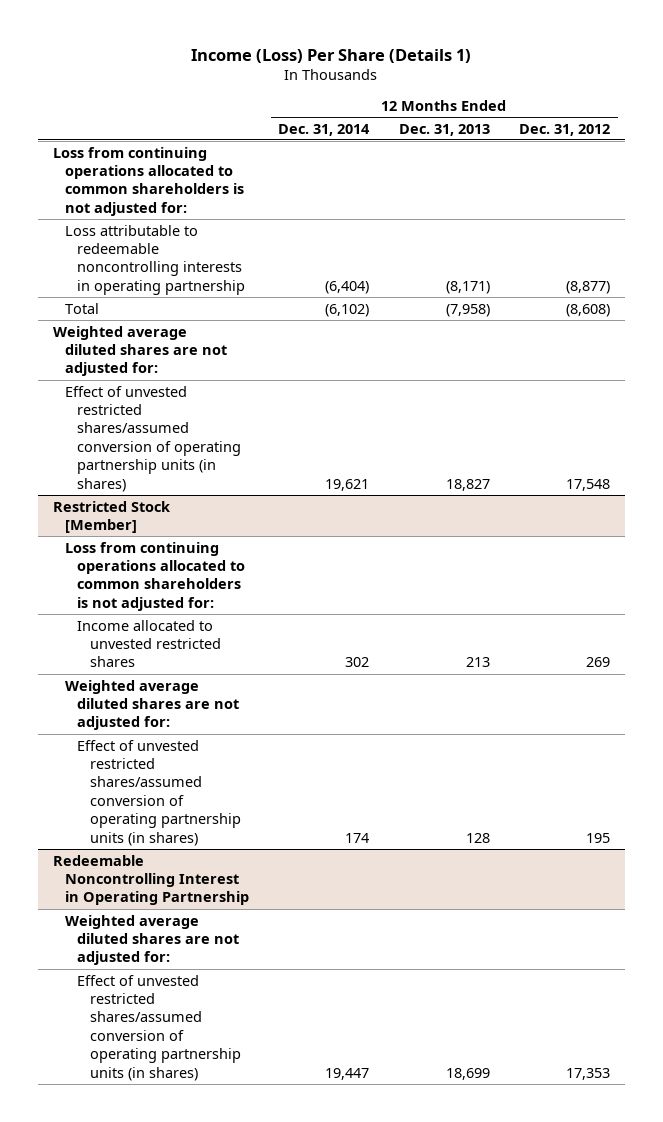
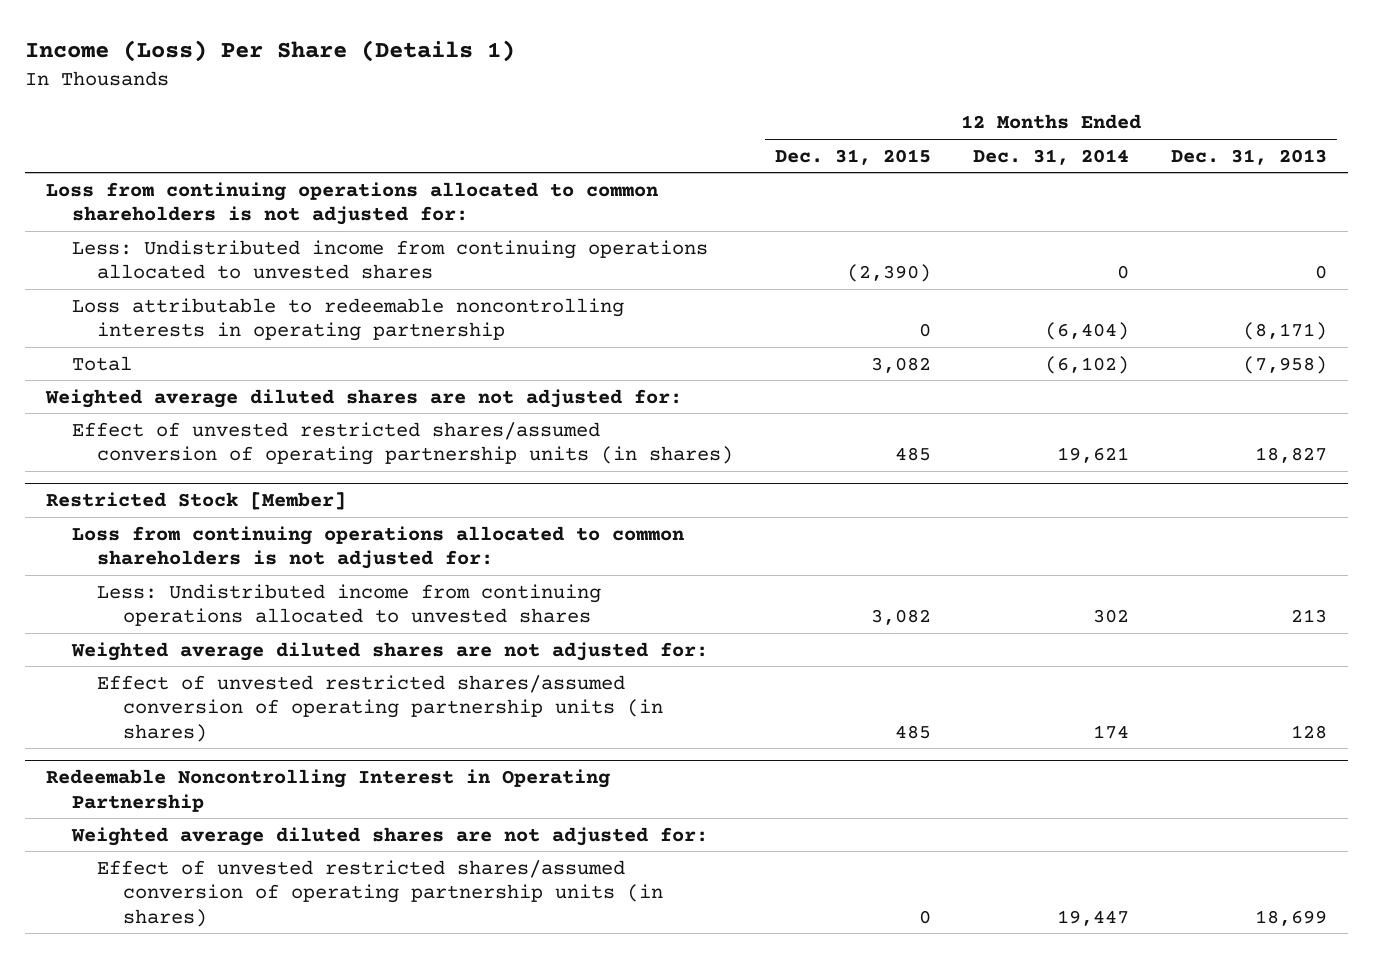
[519,123,611,136] Dec. 31, 2012 -> none
none -> [775,148,932,165] Dec. 31, 2015
none -> [71,239,708,280] Less: Undistributed income from continuing operations allocated to unvested shares
[77,619,221,668] Income allocated to unvested restricted shares -> [97,583,602,627] Less: Undistributed income from continuing operations allocated to unvested shares

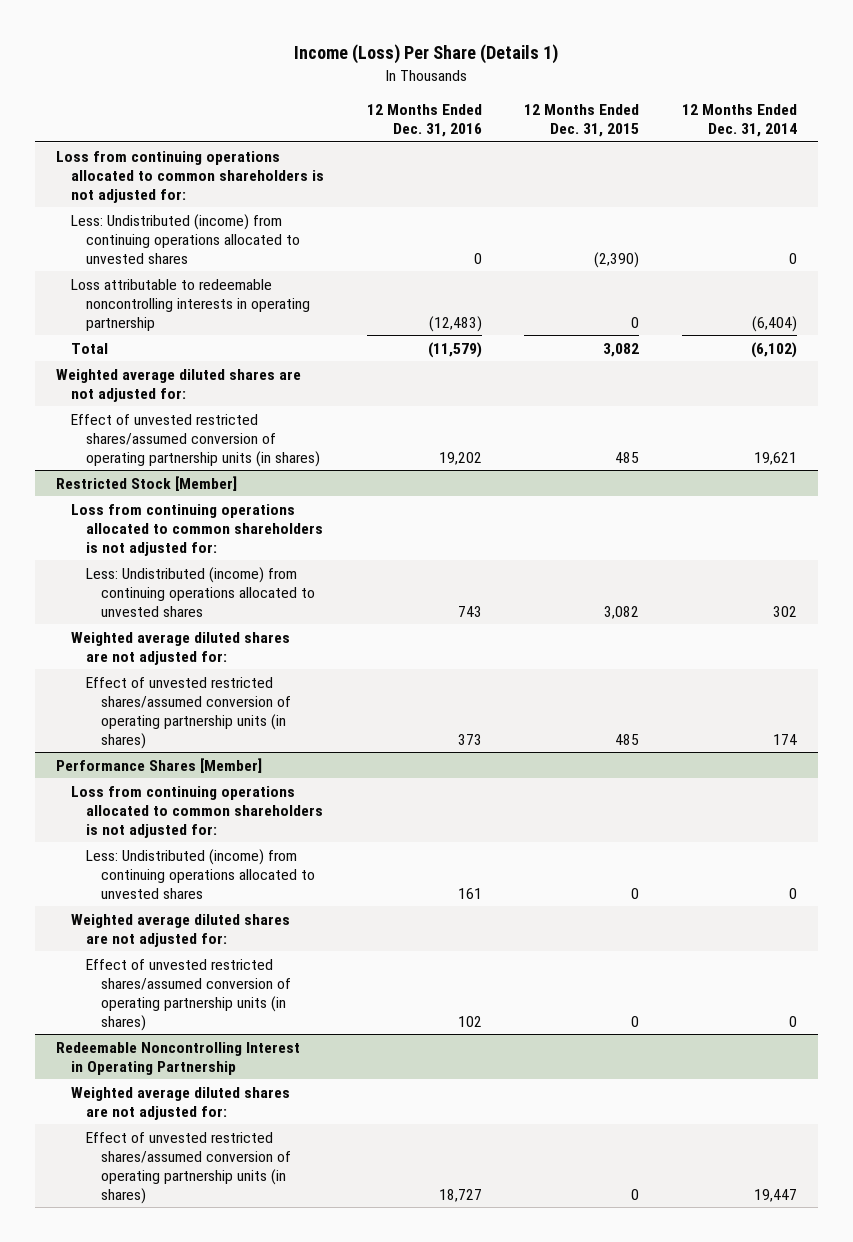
[1170,148,1327,165] Dec. 31, 2013 -> none
none -> [366,103,482,138] 12 Months Ended Dec. 31, 2016
[71,239,708,280] Less: Undistributed income from continuing operations allocated to unvested shares -> [71,213,301,264] Less: Undistributed (income) from continuing operations allocated to unvested shares
[97,583,602,627] Less: Undistributed income from continuing operations allocated to unvested shares -> [86,566,315,617] Less: Undistributed (income) from continuing operations allocated to unvested shares
none -> [56,757,263,773] Performance Shares [Member]
none -> [71,785,324,838] Loss from continuing operations allocated to common shareholders is not adjusted for:
none -> [86,848,315,899] Less: Undistributed (income) from continuing operations allocated to unvested shares
none -> [71,913,291,947] Weighted average diluted shares are not adjusted for:
none -> [86,958,291,1032] Effect of unvested restricted shares/assumed conversion of operating partnership units (in shares)

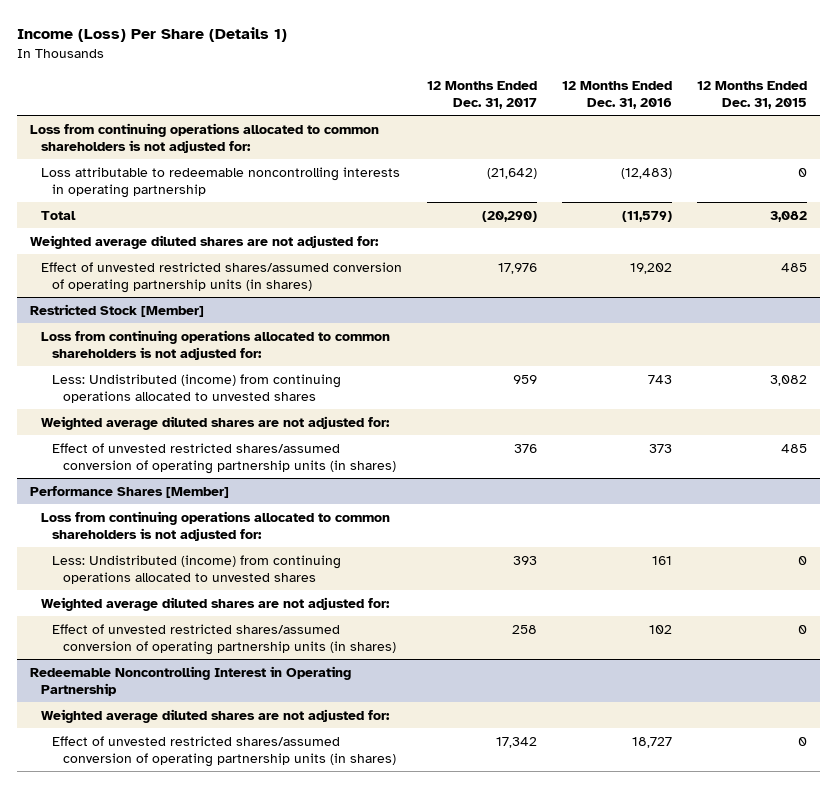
[681,103,797,138] 12 Months Ended Dec. 31, 2014 -> none
none -> [427,81,538,110] 12 Months Ended Dec. 31, 2017
[71,213,301,264] Less: Undistributed (income) from continuing operations allocated to unvested shares -> none

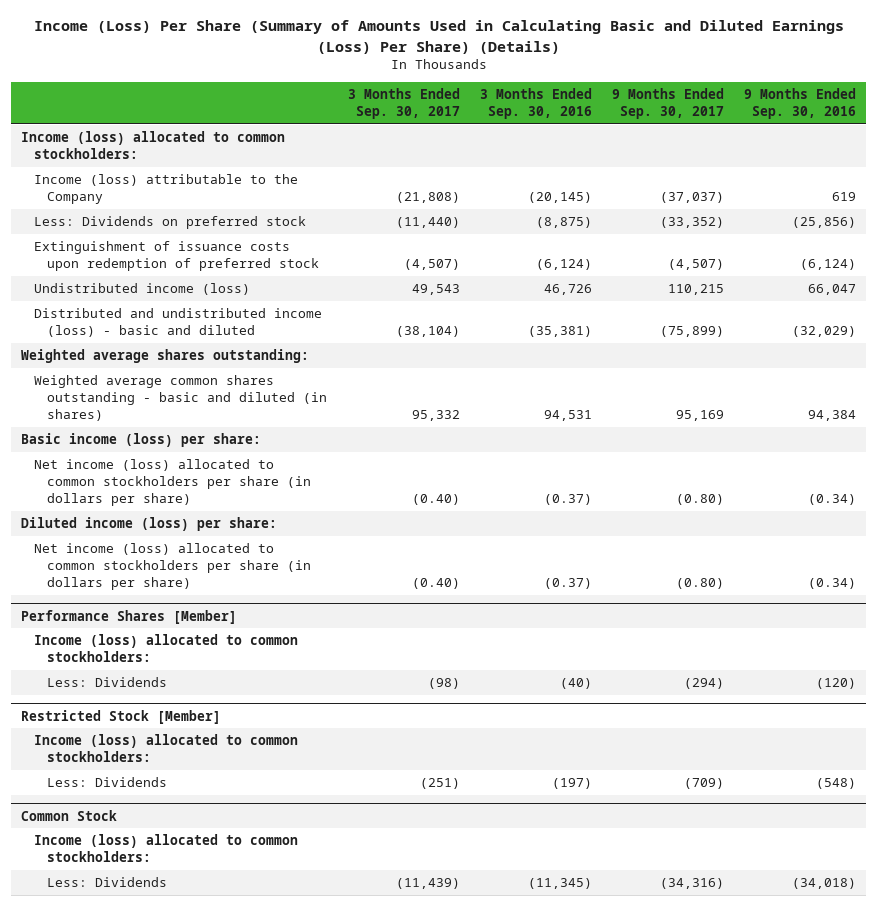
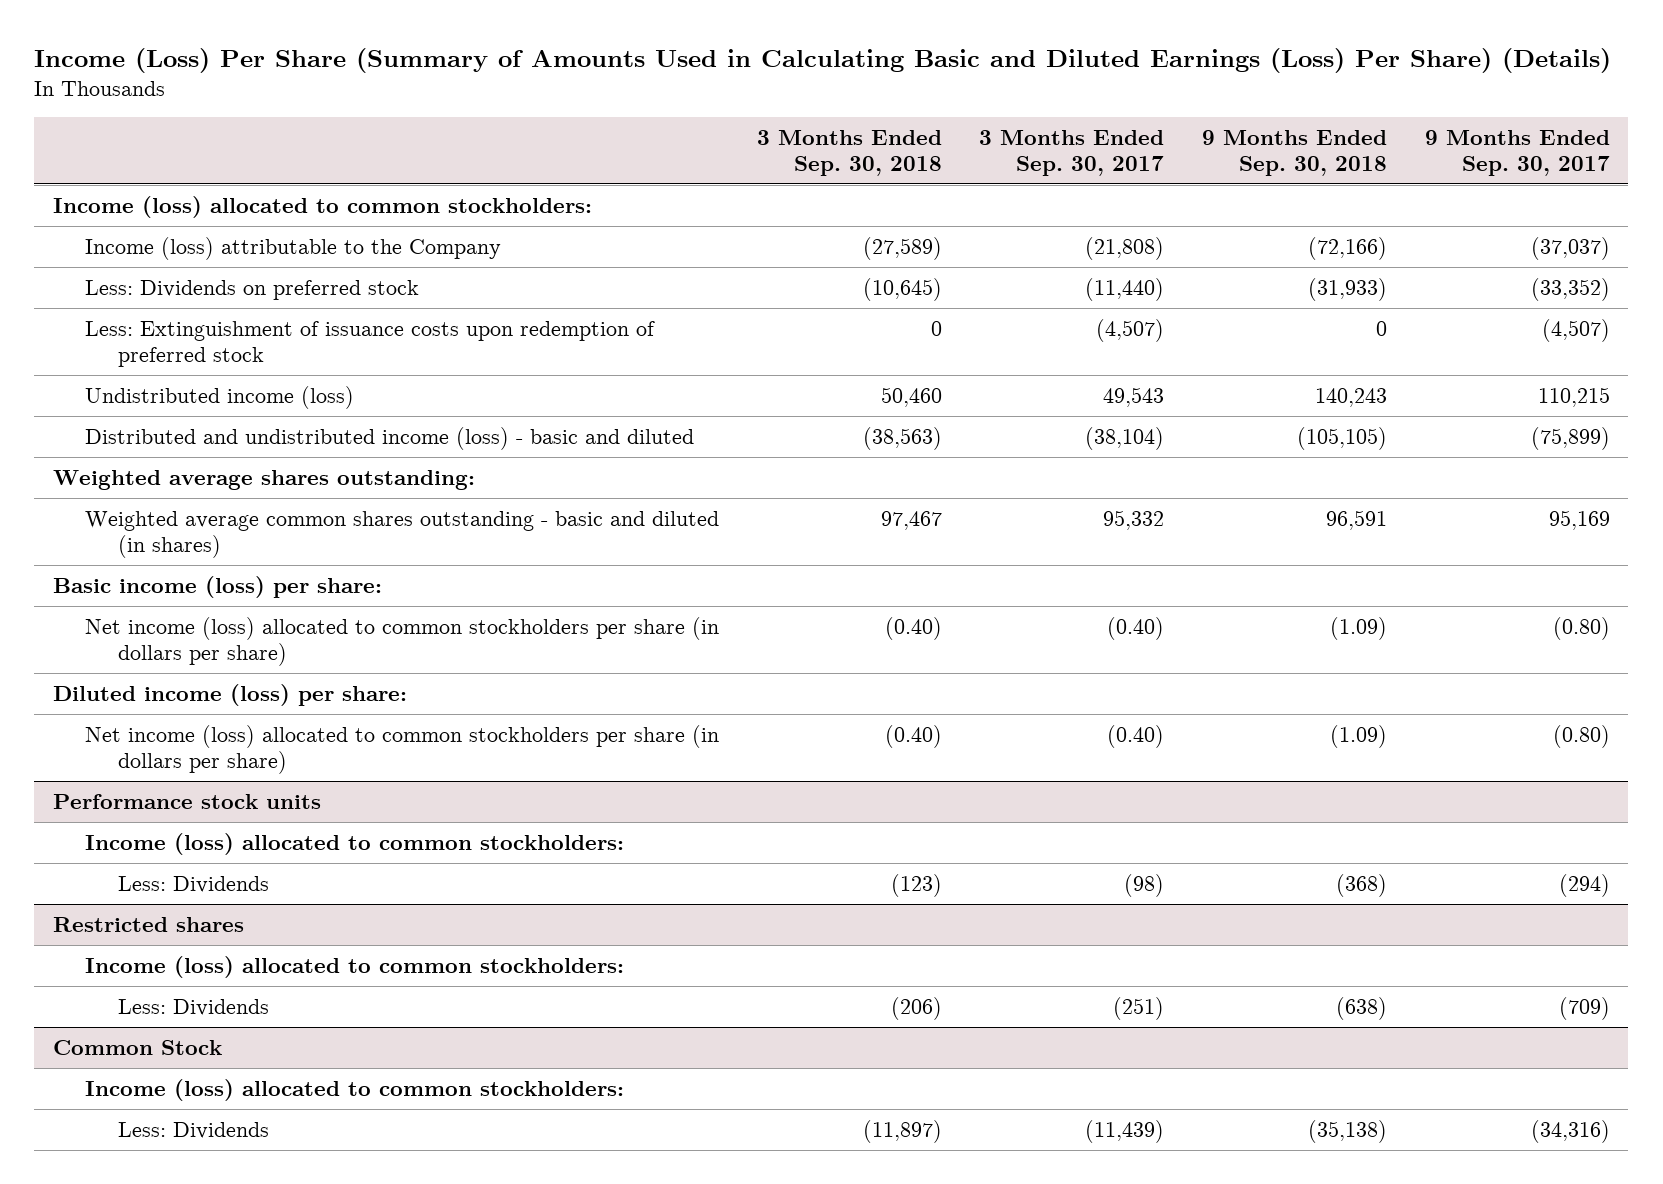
[479,88,592,120] 3 Months Ended Sep. 30, 2016 -> none
[744,88,857,120] 9 Months Ended Sep. 30, 2016 -> none
none -> [756,129,942,177] 3 Months Ended Sep. 30, 2018
none -> [1202,129,1388,177] 9 Months Ended Sep. 30, 2018
[34,241,320,272] Extinguishment of issuance costs upon redemption of preferred stock -> [85,320,656,367] Less: Extinguishment of issuance costs upon redemption of preferred stock
[21,609,238,624] Performance Shares [Member] -> [53,793,322,809] Performance stock units
[21,709,222,724] Restricted Stock [Member] -> [53,916,245,932] Restricted shares

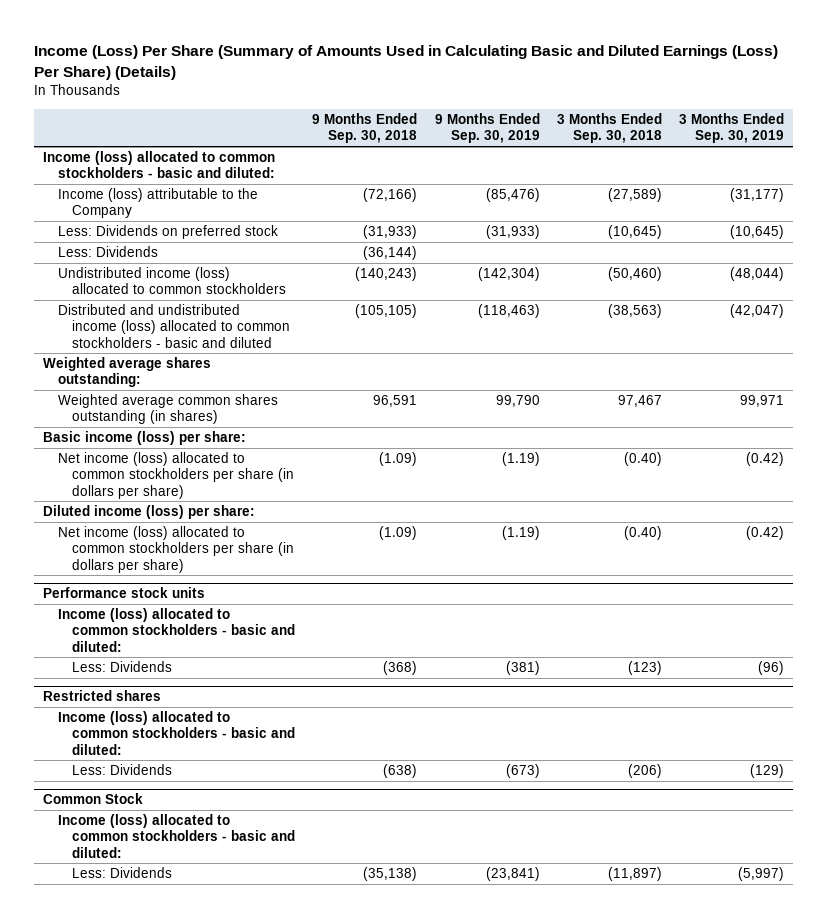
[979,129,1165,177] 3 Months Ended Sep. 30, 2017 -> none
[1424,129,1610,177] 9 Months Ended Sep. 30, 2017 -> none
none -> [434,113,540,144] 9 Months Ended Sep. 30, 2019
none -> [679,113,785,144] 3 Months Ended Sep. 30, 2019
[53,195,593,218] Income (loss) allocated to common stockholders: -> [43,151,276,179] Income (loss) allocated to common stockholders - basic and diluted:
[85,320,656,367] Less: Extinguishment of issuance costs upon redemption of preferred stock -> none
none -> [57,246,158,258] Less: Dividends
[85,385,355,409] Undistributed income (loss) -> [57,267,287,295] Undistributed income (loss) allocated to common stockholders
[880,386,942,407] 50,460 -> [608,267,663,282] (50,460)
[1315,387,1388,407] 140,243 -> [355,267,418,282] (140,243)
[85,426,695,450] Distributed and undistributed income (loss) - basic and diluted -> [57,304,291,348] Distributed and undistributed income (loss) allocated to common stockholders - basic and diluted
[85,510,720,558] Weighted average common shares outstanding - basic and diluted (in shares) -> [57,394,278,425] Weighted average common shares outstanding (in shares)
[85,832,625,855] Income (loss) allocated to common stockholders: -> [57,608,296,652] Income (loss) allocated to common stockholders - basic and diluted:
[85,955,625,978] Income (loss) allocated to common stockholders: -> [57,711,296,755] Income (loss) allocated to common stockholders - basic and diluted:
[85,1078,625,1101] Income (loss) allocated to common stockholders: -> [57,814,296,858] Income (loss) allocated to common stockholders - basic and diluted:

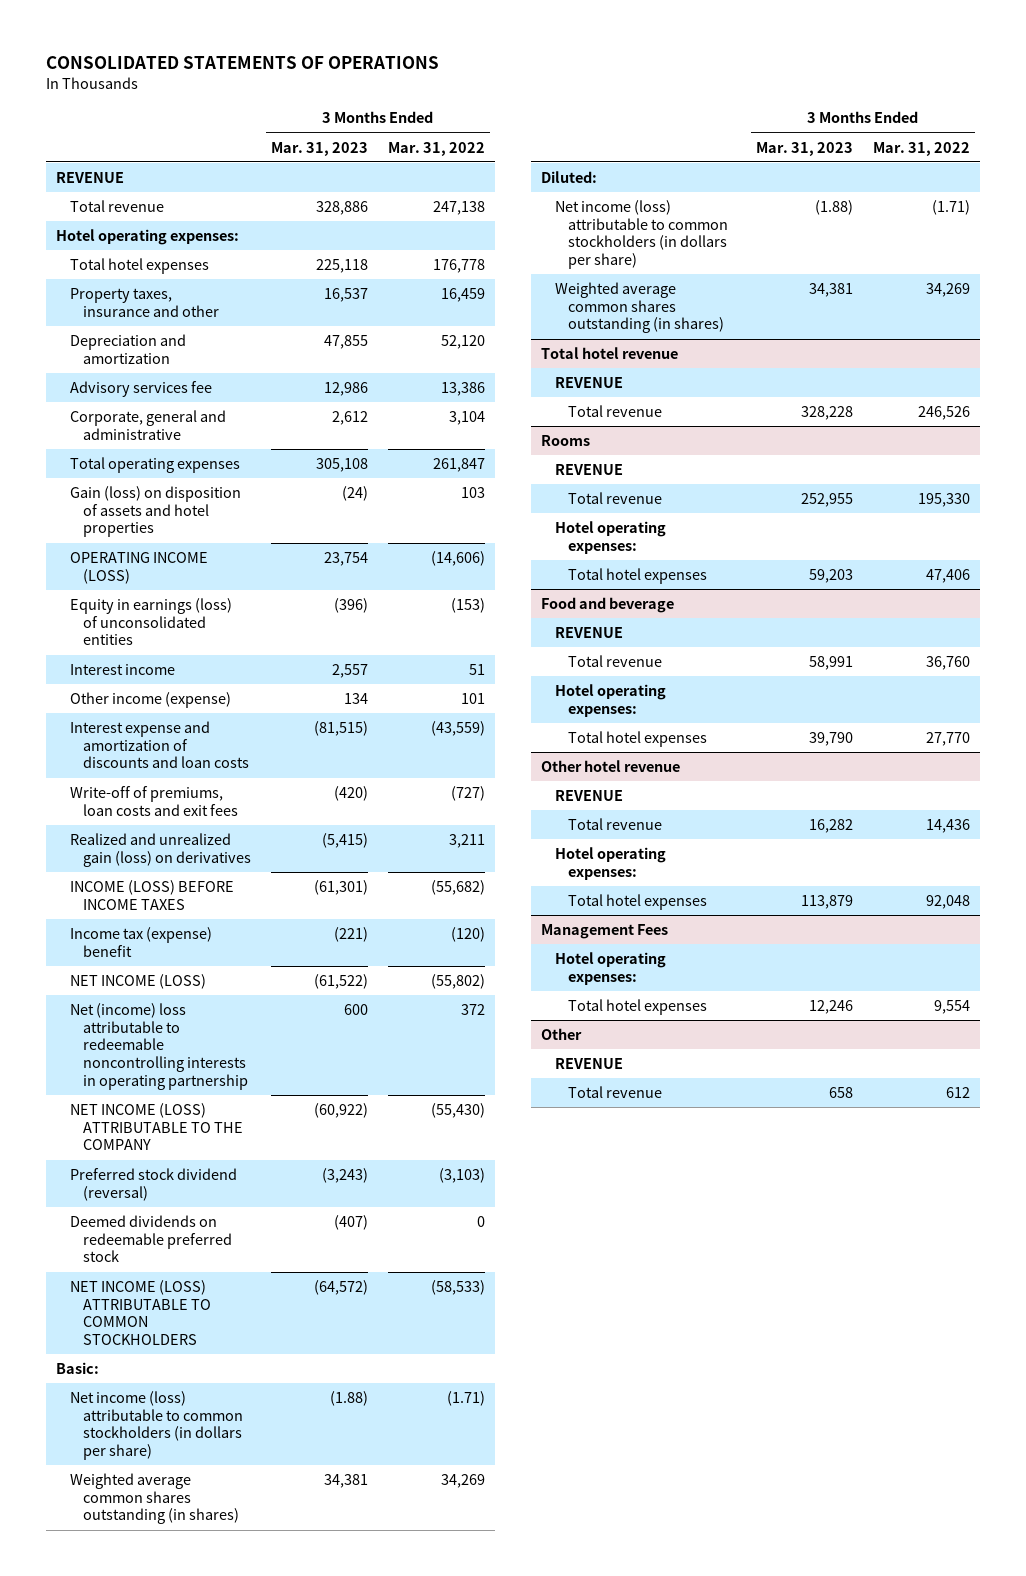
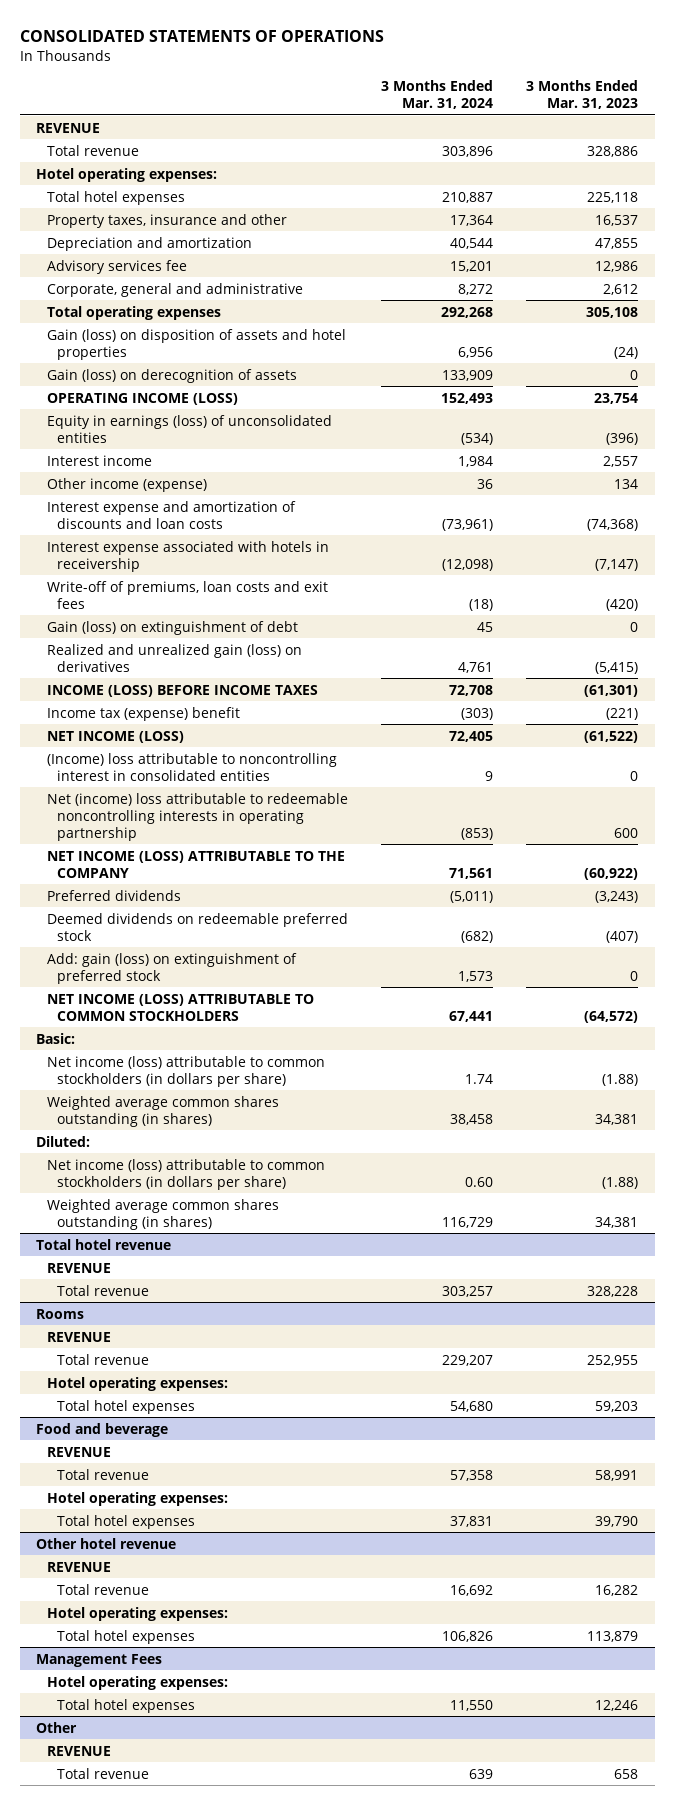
[387,141,485,156] Mar. 31, 2022 -> none
none -> [380,80,493,110] 3 Months Ended Mar. 31, 2024
none -> [46,368,297,383] Gain (loss) on derecognition of assets
[313,720,368,736] (81,515) -> [586,518,638,531] (74,368)
none -> [46,540,329,572] Interest expense associated with hotels in receivership
none -> [46,620,298,635] Gain (loss) on extinguishment of debt
none -> [46,752,337,781] (Income) loss attributable to noncontrolling interest in consolidated entities
[69,1167,237,1201] Preferred stock dividend (reversal) -> [46,889,181,901] Preferred dividends
none -> [46,952,297,984] Add: gain (loss) on extinguishment of preferred stock

